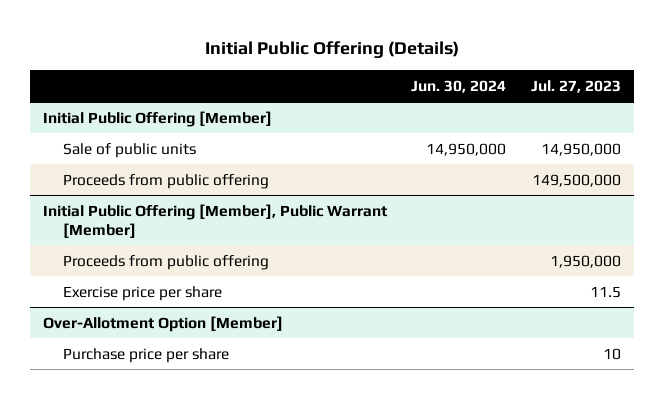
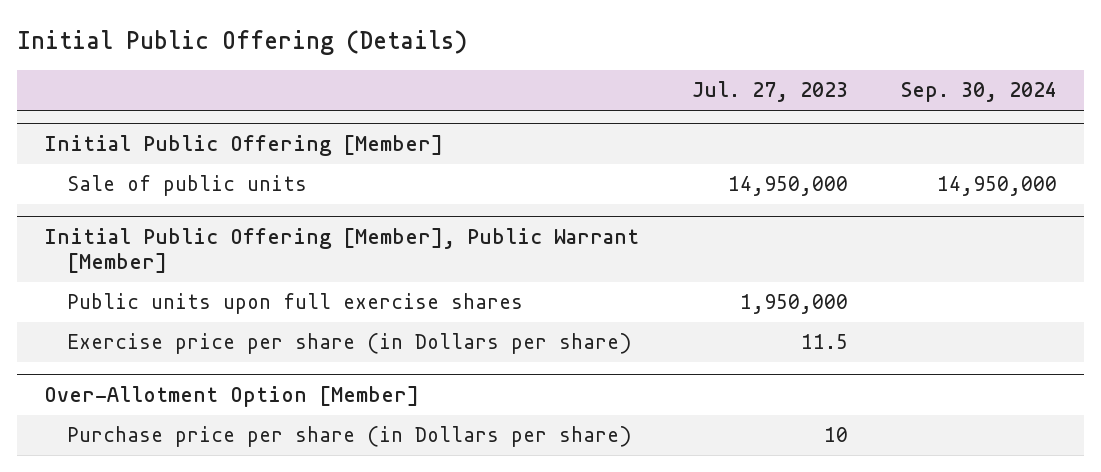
[411,79,507,93] Jun. 30, 2024 -> none
none -> [901,82,1058,103] Sep. 30, 2024
[62,173,269,189] Proceeds from public offering -> none
[62,254,269,270] Proceeds from public offering -> [67,293,524,315] Public units upon full exercise shares
[62,285,222,301] Exercise price per share -> [67,333,633,355] Exercise price per share (in Dollars per share)
[62,347,229,363] Purchase price per share -> [67,426,633,448] Purchase price per share (in Dollars per share)

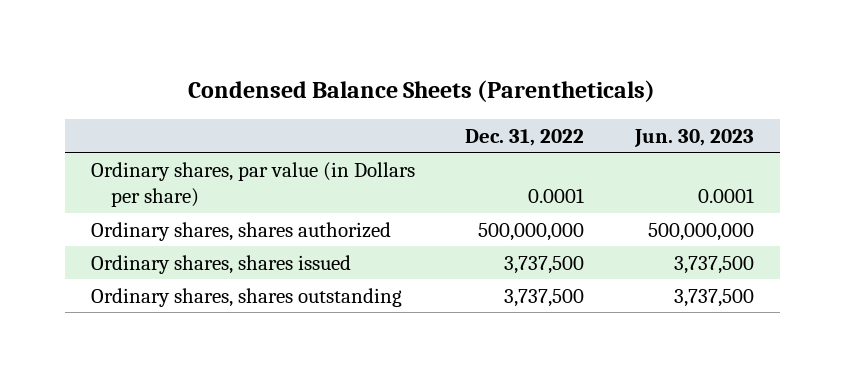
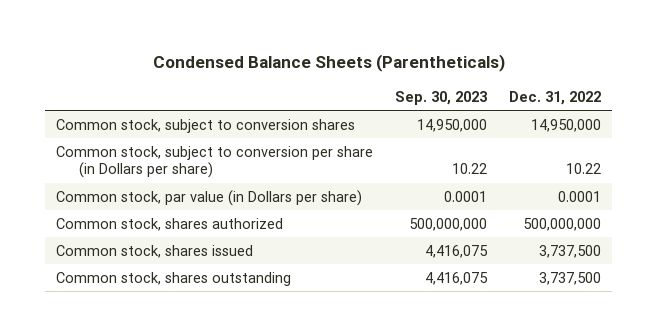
[634,128,755,147] Jun. 30, 2023 -> none
none -> [395,90,488,105] Sep. 30, 2023
none -> [56,118,356,133] Common stock, subject to conversion shares
none -> [56,145,374,179] Common stock, subject to conversion per share (in Dollars per share)
[90,161,415,208] Ordinary shares, par value (in Dollars per share) -> [56,189,363,206] Common stock, par value (in Dollars per share)
[90,221,391,241] Ordinary shares, shares authorized -> [56,217,284,231] Common stock, shares authorized
[90,254,351,274] Ordinary shares, shares issued -> [56,244,254,258] Common stock, shares issued
[90,287,402,307] Ordinary shares, shares outstanding -> [56,271,292,286] Common stock, shares outstanding

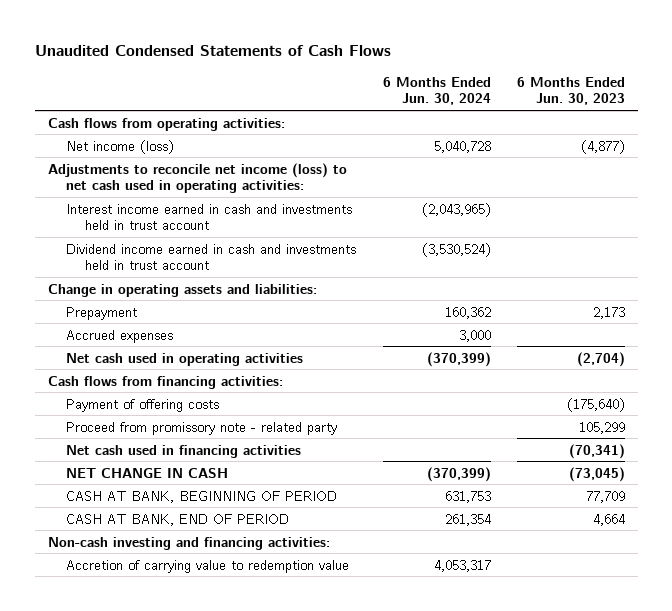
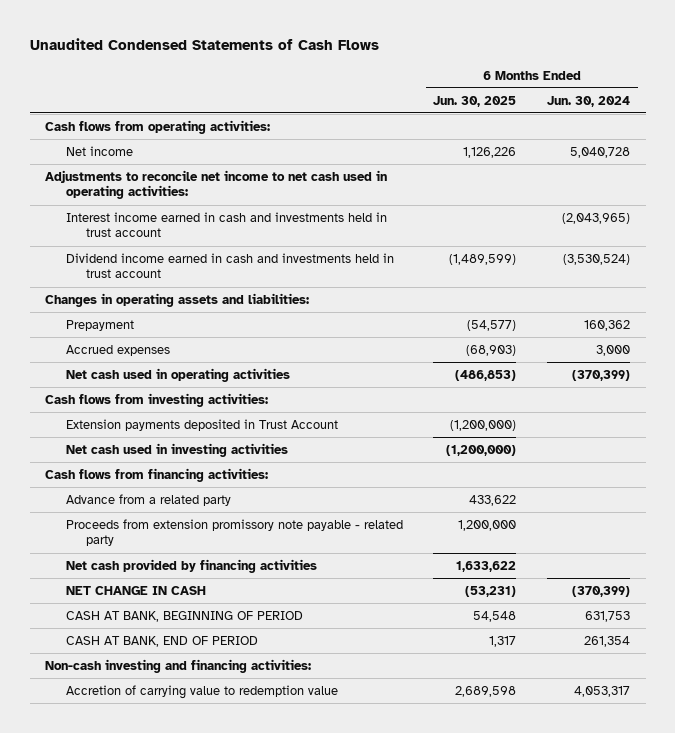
[516,76,625,106] 6 Months Ended Jun. 30, 2023 -> none
none -> [433,95,517,107] Jun. 30, 2025
[66,139,175,154] Net income (loss) -> [65,145,133,156] Net income
[47,162,347,194] Adjustments to reconcile net income (loss) to net cash used in operating activities: -> [45,169,388,200] Adjustments to reconcile net income to net cash used in operating activities:
[47,283,317,297] Change in operating assets and liabilities: -> [45,292,310,307] Changes in operating assets and liabilities:
none -> [45,392,269,407] Cash flows from investing activities:
none -> [65,418,338,431] Extension payments deposited in Trust Account
none -> [65,442,288,457] Net cash used in investing activities
[66,398,220,412] Payment of offering costs -> none
[66,421,338,435] Proceed from promissory note - related party -> [65,493,231,506] Advance from a related party
none -> [65,518,403,547] Proceeds from extension promissory note payable - related party
[66,444,302,458] Net cash used in financing activities -> [65,558,317,573] Net cash provided by financing activities

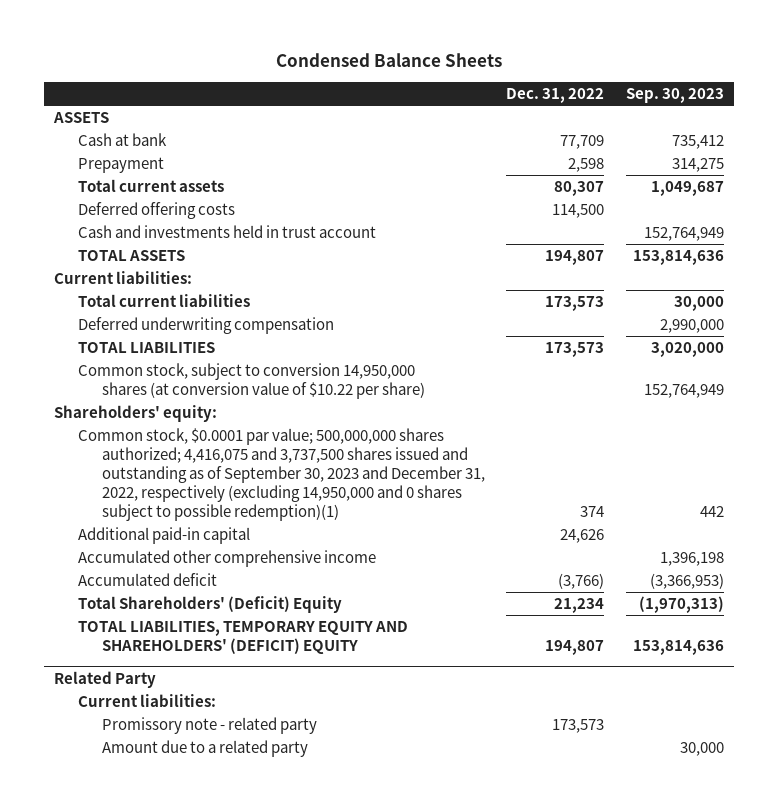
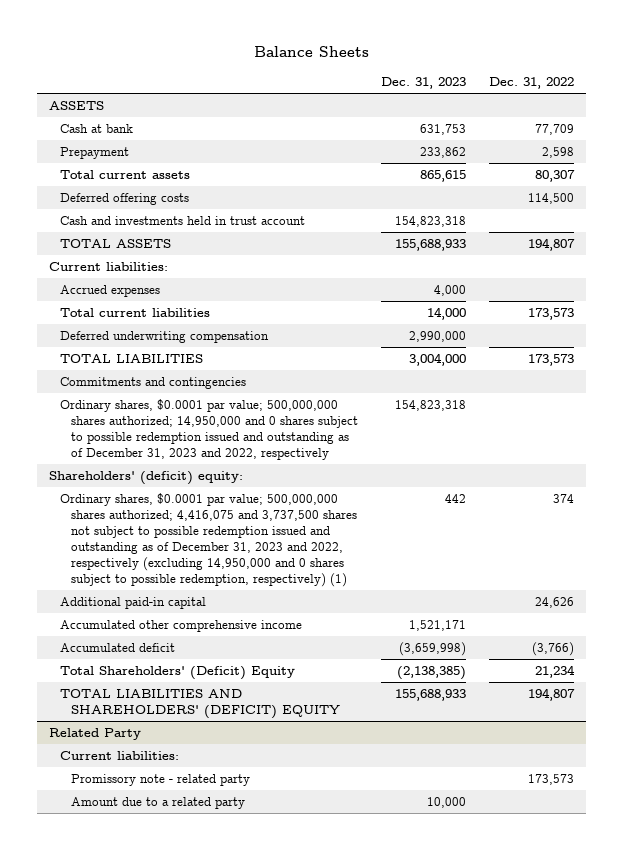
[276,52,503,67] Condensed Balance Sheets -> [253,46,369,58] Balance Sheets
[625,87,724,103] Sep. 30, 2023 -> none
none -> [381,77,467,90] Dec. 31, 2023
none -> [60,284,161,297] Accrued expenses
none -> [60,376,247,389] Commitments and contingencies
[78,363,425,399] Common stock, subject to conversion 14,950,000 shares (at conversion value of $10.22 per share) -> [60,398,359,460] Ordinary shares, $0.0001 par value; 500,000,000 shares authorized; 14,950,000 and 0 shares subject to possible redemption issued and outstanding as of December 31, 2023 and 2022, respectively
[54,405,218,423] Shareholders' equity: -> [48,470,243,485] Shareholders' (deficit) equity:
[78,428,485,521] Common stock, $0.0001 par value; 500,000,000 shares authorized; 4,416,075 and 3,737,500 shares issued and outstanding as of September 30, 2023 and December 31, 2022, respectively (excluding 14,950,000 and 0 shares subject to possible redemption)(1) -> [60,492,358,588] Ordinary shares, $0.0001 par value; 500,000,000 shares authorized; 4,416,075 and 3,737,500 shares not subject to possible redemption issued and outstanding as of December 31, 2023 and 2022, respectively (excluding 14,950,000 and 0 shares subject to possible redemption, respectively) (1)
[78,621,409,654] TOTAL LIABILITIES, TEMPORARY EQUITY AND SHAREHOLDERS' (DEFICIT) EQUITY -> [60,688,341,719] TOTAL LIABILITIES AND SHAREHOLDERS' (DEFICIT) EQUITY

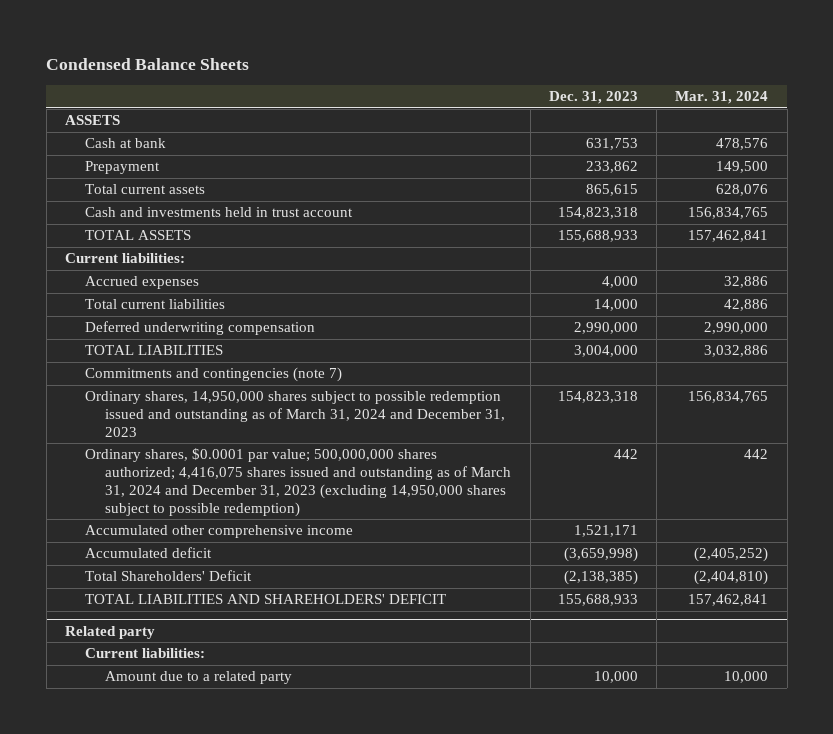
[253,46,369,58] Balance Sheets -> [46,57,250,70] Condensed Balance Sheets
[489,77,575,90] Dec. 31, 2022 -> none
none -> [675,91,769,105] Mar. 31, 2024
[60,192,190,205] Deferred offering costs -> none
[48,470,243,485] Shareholders' (deficit) equity: -> none
[60,596,207,609] Additional paid-in capital -> none
[60,376,247,389] Commitments and contingencies -> [85,367,343,383] Commitments and contingencies (note 7)
[60,398,359,460] Ordinary shares, $0.0001 par value; 500,000,000 shares authorized; 14,950,000 and 0 shares subject to possible redemption issued and outstanding as of December 31, 2023 and 2022, respectively -> [85,391,506,437] Ordinary shares, 14,950,000 shares subject to possible redemption issued and outstanding as of March 31, 2024 and December 31, 2023
[60,492,358,588] Ordinary shares, $0.0001 par value; 500,000,000 shares authorized; 4,416,075 and 3,737,500 shares not subject to possible redemption issued and outstanding as of December 31, 2023 and 2022, respectively (excluding 14,950,000 and 0 shares subject to possible redemption, respectively) (1) -> [85,448,512,517] Ordinary shares, $0.0001 par value; 500,000,000 shares authorized; 4,416,075 shares issued and outstanding as of March 31, 2024 and December 31, 2023 (excluding 14,950,000 shares subject to possible redemption)
[60,665,296,680] Total Shareholders' (Deficit) Equity -> [85,570,253,582] Total Shareholders' Deficit
[60,688,341,719] TOTAL LIABILITIES AND SHAREHOLDERS' (DEFICIT) EQUITY -> [85,594,447,605] TOTAL LIABILITIES AND SHAREHOLDERS' DEFICIT
[48,727,141,740] Related Party -> [64,626,155,640] Related party
[71,773,251,786] Promissory note - related party -> none

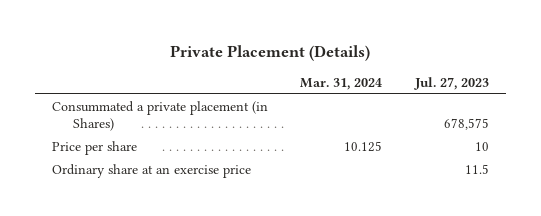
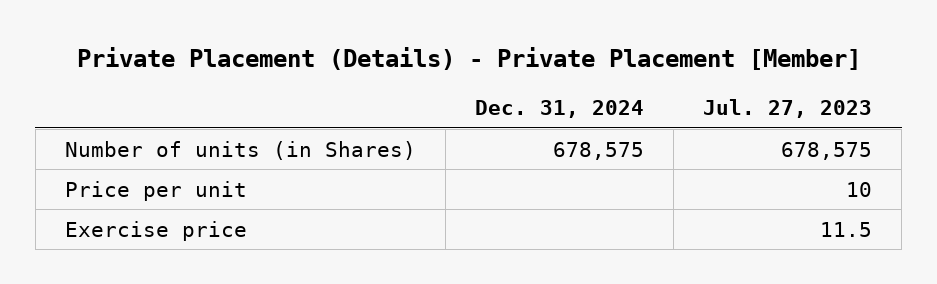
[170,45,371,62] Private Placement (Details) -> [76,46,861,70] Private Placement (Details) - Private Placement [Member]
[300,78,383,91] Mar. 31, 2024 -> none
none -> [475,99,645,118] Dec. 31, 2024
[51,100,268,132] Consummated a private placement (in Shares) -> [64,140,416,160] Number of units (in Shares)
[51,140,137,155] Price per share -> [64,180,247,201] Price per unit
[51,163,251,178] Ordinary share at an exercise price -> [64,220,247,241] Exercise price

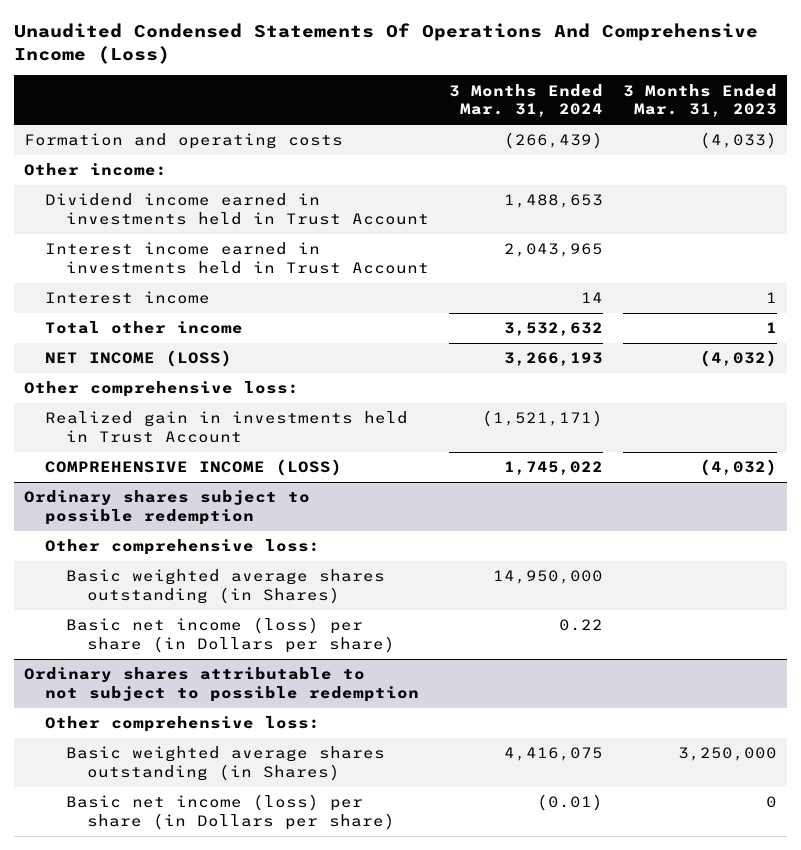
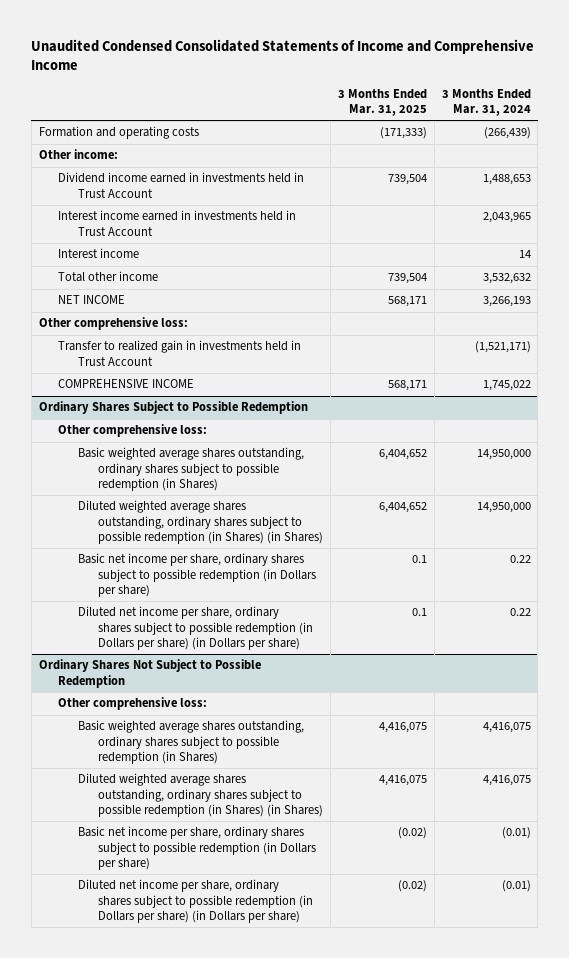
[13,22,758,65] Unaudited Condensed Statements Of Operations And Comprehensive Income (Loss) -> [31,38,535,71] Unaudited Condensed Consolidated Statements of Income and Comprehensive Income
[623,83,778,118] 3 Months Ended Mar. 31, 2023 -> none
none -> [337,89,427,117] 3 Months Ended Mar. 31, 2025
[44,350,232,368] NET INCOME (LOSS) -> [58,295,126,305] NET INCOME
[44,411,408,444] Realized gain in investments held in Trust Account -> [58,340,302,366] Transfer to realized gain in investments held in Trust Account
[44,459,342,477] COMPREHENSIVE INCOME (LOSS) -> [58,379,195,389] COMPREHENSIVE INCOME
[23,490,310,526] Ordinary shares subject to possible redemption -> [38,401,308,415] Ordinary Shares Subject to Possible Redemption
[65,569,385,605] Basic weighted average shares outstanding (in Shares) -> [77,447,304,492] Basic weighted average shares outstanding, ordinary shares subject to possible redemption (in Shares)
none -> [77,500,323,545] Diluted weighted average shares outstanding, ordinary shares subject to possible redemption (in Shares) (in Shares)
[65,617,395,654] Basic net income (loss) per share (in Dollars per share) -> [77,553,316,598] Basic net income per share, ordinary shares subject to possible redemption (in Dollars per share)
none -> [77,606,313,651] Diluted net income per share, ordinary shares subject to possible redemption (in Dollars per share) (in Dollars per share)
[23,667,419,703] Ordinary shares attributable to not subject to possible redemption -> [38,659,261,688] Ordinary Shares Not Subject to Possible Redemption
[65,746,385,782] Basic weighted average shares outstanding (in Shares) -> [77,720,304,765] Basic weighted average shares outstanding, ordinary shares subject to possible redemption (in Shares)
none -> [77,773,323,818] Diluted weighted average shares outstanding, ordinary shares subject to possible redemption (in Shares) (in Shares)
[65,794,395,831] Basic net income (loss) per share (in Dollars per share) -> [77,826,316,871] Basic net income per share, ordinary shares subject to possible redemption (in Dollars per share)
none -> [77,879,313,924] Diluted net income per share, ordinary shares subject to possible redemption (in Dollars per share) (in Dollars per share)

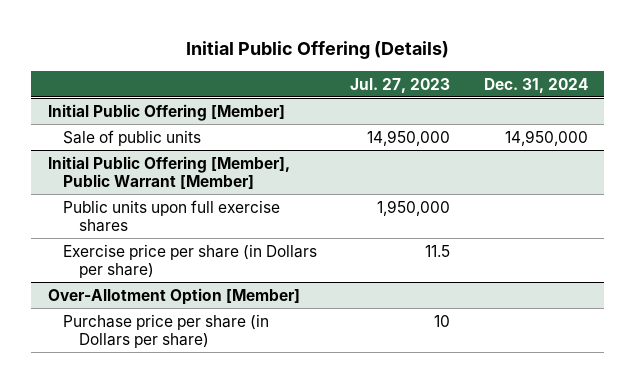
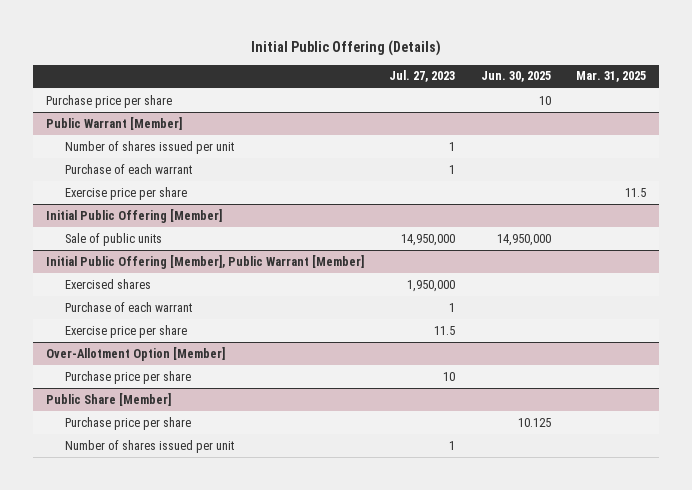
[483,77,588,93] Dec. 31, 2024 -> none
none -> [480,71,551,83] Jun. 30, 2025
none -> [575,71,646,83] Mar. 31, 2025
none -> [45,94,172,108] Purchase price per share
none -> [45,116,182,130] Public Warrant [Member]
none -> [64,140,234,154] Number of shares issued per unit
none -> [64,163,192,174] Purchase of each warrant
none -> [64,186,187,200] Exercise price per share
[63,199,281,232] Public units upon full exercise shares -> [64,278,151,289] Exercised shares
none -> [64,301,192,312] Purchase of each warrant
[63,243,318,278] Exercise price per share (in Dollars per share) -> [64,324,187,338] Exercise price per share
[63,313,270,348] Purchase price per share (in Dollars per share) -> [64,370,191,384] Purchase price per share
none -> [45,392,171,406] Public Share [Member]
none -> [64,416,191,430] Purchase price per share
none -> [64,439,234,453] Number of shares issued per unit

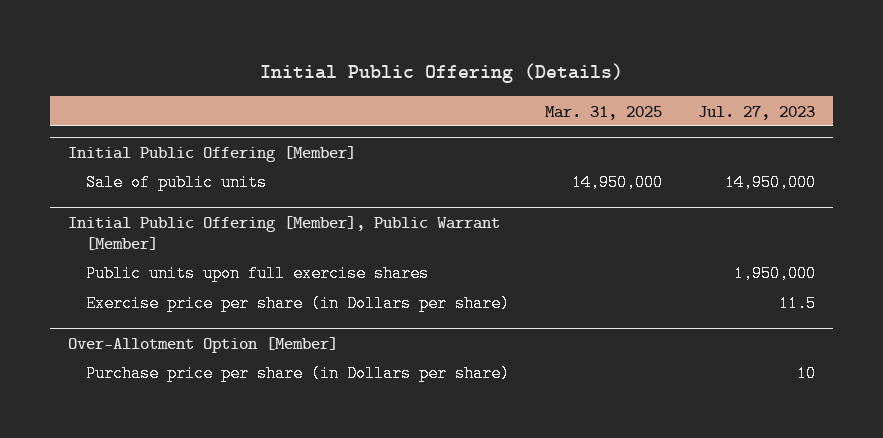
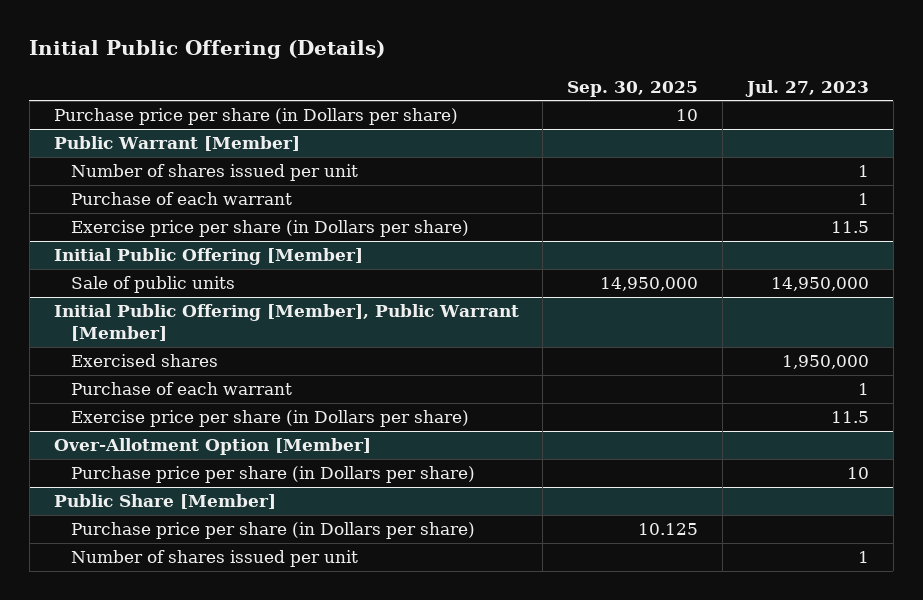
[545,105,663,120] Mar. 31, 2025 -> none
none -> [567,80,699,97] Sep. 30, 2025
none -> [53,108,458,126] Purchase price per share (in Dollars per share)
none -> [53,136,300,152] Public Warrant [Member]
none -> [71,164,359,182] Number of shares issued per unit
none -> [71,192,293,206] Purchase of each warrant
none -> [71,220,470,238] Exercise price per share (in Dollars per share)
[86,265,430,283] Public units upon full exercise shares -> [71,354,219,368] Exercised shares
none -> [71,382,293,396] Purchase of each warrant
none -> [53,494,276,510] Public Share [Member]
none -> [71,522,476,540] Purchase price per share (in Dollars per share)
none -> [71,550,359,568] Number of shares issued per unit

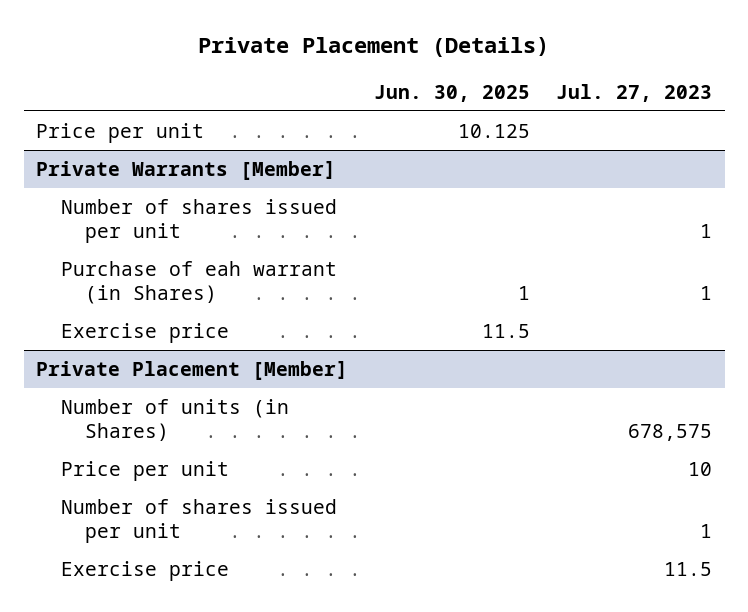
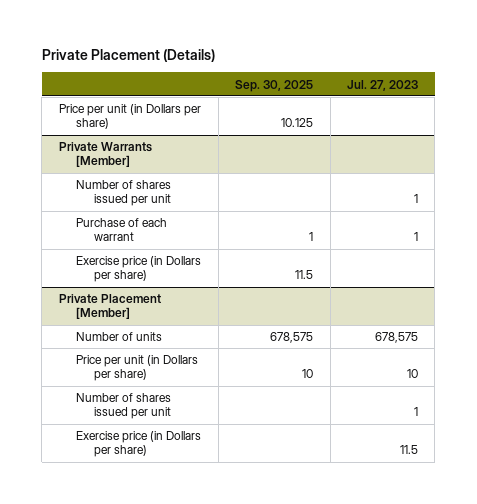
[374,84,531,102] Jun. 30, 2025 -> none
none -> [235,79,314,92] Sep. 30, 2025
[36,122,205,143] Price per unit -> [58,104,201,130] Price per unit (in Dollars per share)
[60,260,337,304] Purchase of eah warrant (in Shares) -> [76,218,168,242] Purchase of each warrant
[60,322,229,343] Exercise price -> [76,256,202,283] Exercise price (in Dollars per share)
[60,398,289,441] Number of units (in Shares) -> [76,332,163,342] Number of units
[60,460,229,481] Price per unit -> [76,355,199,382] Price per unit (in Dollars per share)
[60,560,229,581] Exercise price -> [76,431,202,458] Exercise price (in Dollars per share)

